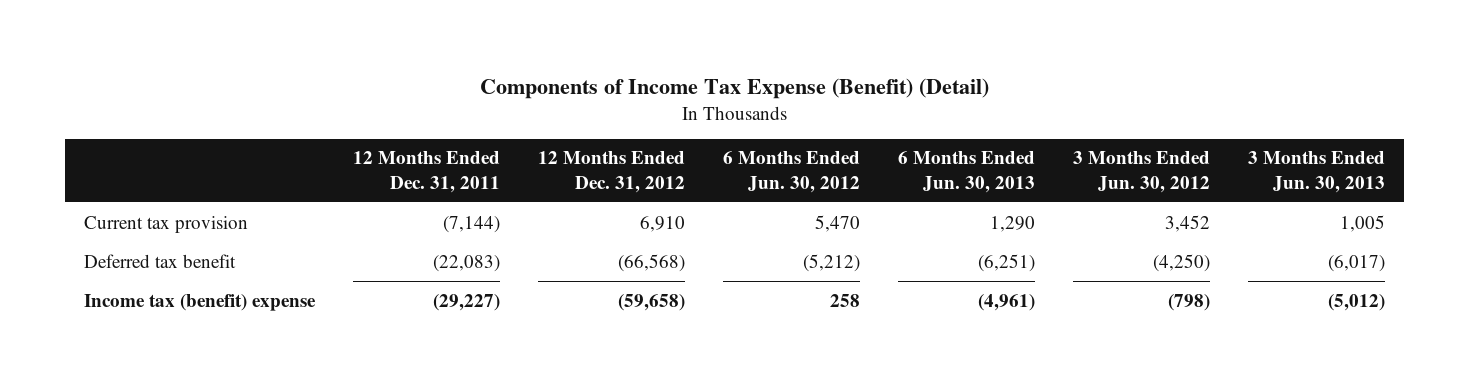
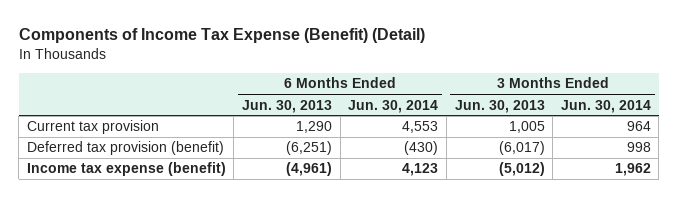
[352,151,500,193] 12 Months Ended Dec. 31, 2011 -> none
[537,151,685,193] 12 Months Ended Dec. 31, 2012 -> none
[723,151,861,193] 6 Months Ended Jun. 30, 2012 -> none
[1073,151,1211,193] 3 Months Ended Jun. 30, 2012 -> none
none -> [348,99,439,113] Jun. 30, 2014
none -> [560,99,651,113] Jun. 30, 2014
[83,253,236,268] Deferred tax benefit -> [26,141,224,156] Deferred tax provision (benefit)
[83,293,316,311] Income tax (benefit) expense -> [26,162,226,177] Income tax expense (benefit)

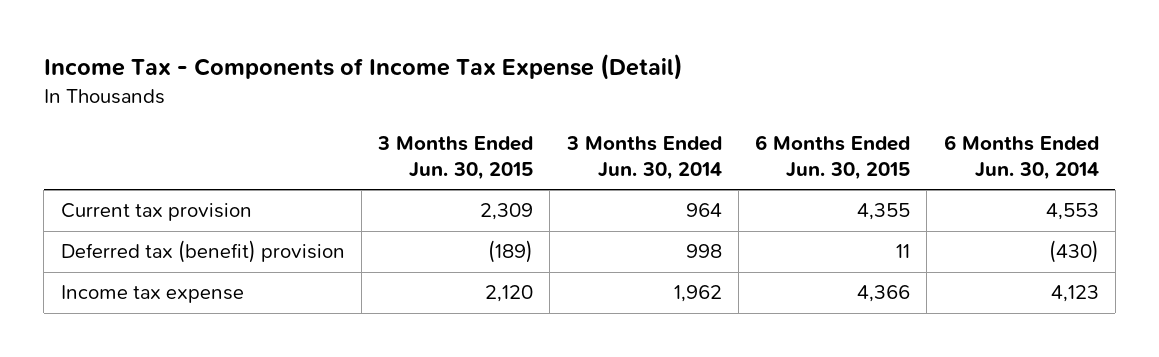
[18,28,425,44] Components of Income Tax Expense (Benefit) (Detail) -> [43,54,683,81] Income Tax - Components of Income Tax Expense (Detail)
[242,99,333,113] Jun. 30, 2013 -> none
[454,99,545,113] Jun. 30, 2013 -> none
none -> [377,136,534,180] 3 Months Ended Jun. 30, 2015
none -> [755,135,911,180] 6 Months Ended Jun. 30, 2015
[26,141,224,156] Deferred tax provision (benefit) -> [60,240,345,264] Deferred tax (benefit) provision
[26,162,226,177] Income tax expense (benefit) -> [60,285,244,304] Income tax expense

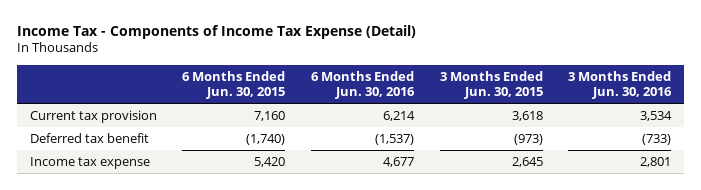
[565,136,722,180] 3 Months Ended Jun. 30, 2014 -> none
[943,135,1099,180] 6 Months Ended Jun. 30, 2014 -> none
none -> [310,70,415,100] 6 Months Ended Jun. 30, 2016
none -> [568,70,673,100] 3 Months Ended Jun. 30, 2016
[480,203,534,221] 2,309 -> [511,111,543,122] 3,618
[857,203,911,221] 4,355 -> [254,111,286,122] 7,160
[60,240,345,264] Deferred tax (benefit) provision -> [29,133,149,144] Deferred tax benefit
[488,240,534,264] (189) -> [513,134,543,146] (973)
[896,244,911,259] 11 -> [246,134,286,146] (1,740)
[485,285,534,303] 2,120 -> [511,157,543,168] 2,645
[857,285,911,303] 4,366 -> [254,157,286,168] 5,420

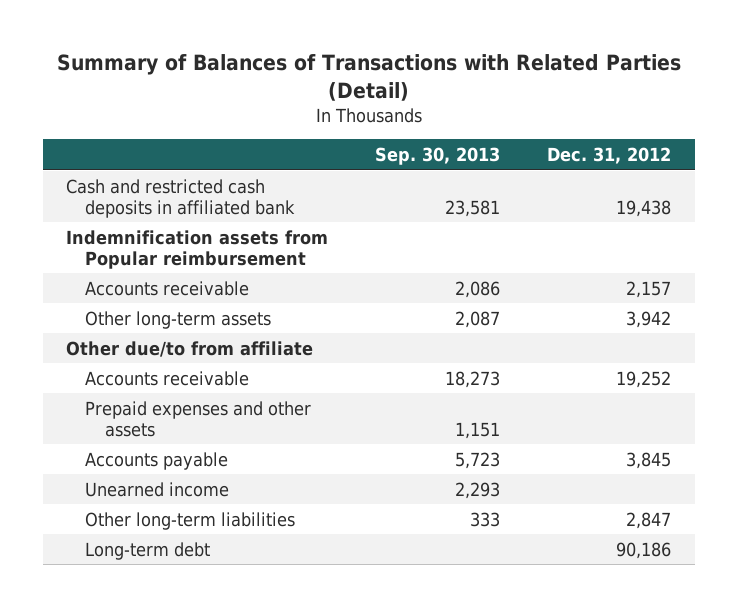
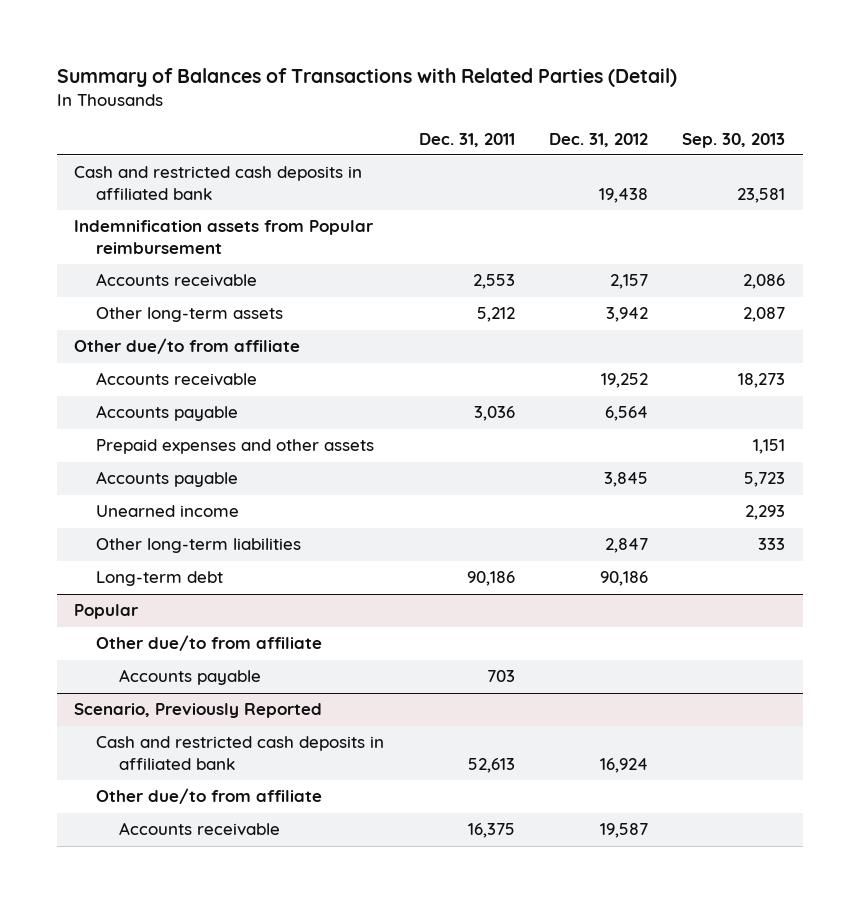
none -> [418,132,515,147] Dec. 31, 2011
none -> [96,405,239,422] Accounts payable
none -> [74,604,140,620] Popular
none -> [96,635,323,652] Other due/to from affiliate
none -> [118,669,261,686] Accounts payable
none -> [74,703,323,719] Scenario, Previously Reported
none -> [96,736,385,770] Cash and restricted cash deposits in affiliated bank
none -> [96,788,323,805] Other due/to from affiliate
none -> [118,822,280,837] Accounts receivable

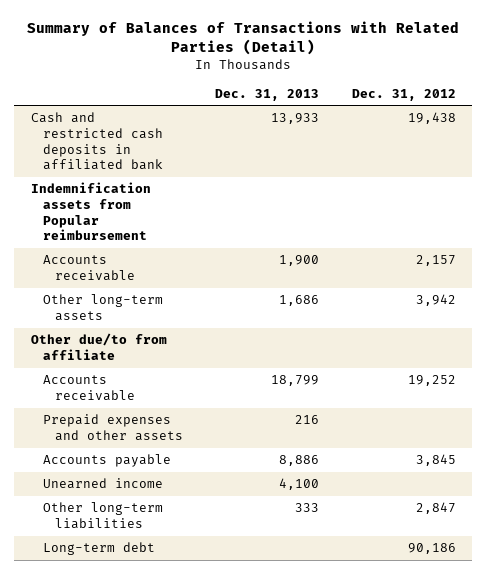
[418,132,515,147] Dec. 31, 2011 -> none
[682,132,786,148] Sep. 30, 2013 -> none
none -> [215,88,320,101] Dec. 31, 2013
[96,405,239,422] Accounts payable -> none
[74,604,140,620] Popular -> none
[96,635,323,652] Other due/to from affiliate -> none
[118,669,261,686] Accounts payable -> none
[74,703,323,719] Scenario, Previously Reported -> none
[96,736,385,770] Cash and restricted cash deposits in affiliated bank -> none
[96,788,323,805] Other due/to from affiliate -> none
[118,822,280,837] Accounts receivable -> none

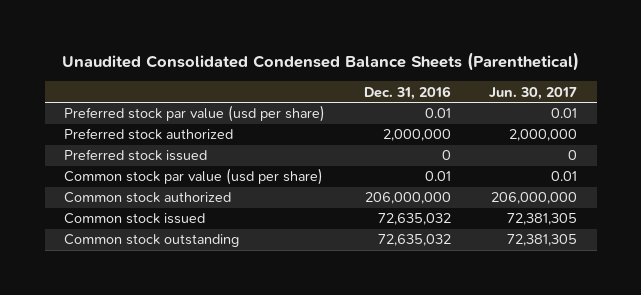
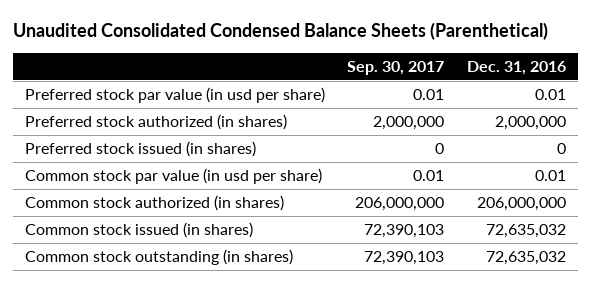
[489,86,578,100] Jun. 30, 2017 -> none
none -> [347,60,445,75] Sep. 30, 2017
[63,105,325,123] Preferred stock par value (usd per share) -> [24,87,325,104] Preferred stock par value (in usd per share)
[63,128,233,141] Preferred stock authorized -> [24,114,287,131] Preferred stock authorized (in shares)
[63,149,207,162] Preferred stock issued -> [24,141,256,158] Preferred stock issued (in shares)
[63,168,323,186] Common stock par value (usd per share) -> [24,168,322,185] Common stock par value (in usd per share)
[63,192,231,204] Common stock authorized -> [24,195,284,212] Common stock authorized (in shares)
[63,213,205,225] Common stock issued -> [24,222,253,239] Common stock issued (in shares)
[63,234,239,248] Common stock outstanding -> [24,249,293,266] Common stock outstanding (in shares)

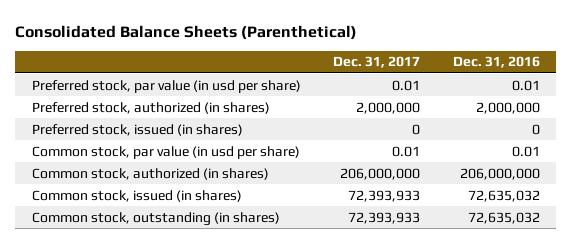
[13,22,549,41] Unaudited Consolidated Condensed Balance Sheets (Parenthetical) -> [15,24,358,40] Consolidated Balance Sheets (Parenthetical)
[347,60,445,75] Sep. 30, 2017 -> none
none -> [333,56,421,69] Dec. 31, 2017
[24,87,325,104] Preferred stock par value (in usd per share) -> [31,79,301,93] Preferred stock, par value (in usd per share)
[24,114,287,131] Preferred stock authorized (in shares) -> [31,101,270,114] Preferred stock, authorized (in shares)
[24,141,256,158] Preferred stock issued (in shares) -> [31,123,243,136] Preferred stock, issued (in shares)
[24,168,322,185] Common stock par value (in usd per share) -> [31,145,300,159] Common stock, par value (in usd per share)
[24,195,284,212] Common stock authorized (in shares) -> [31,167,269,180] Common stock, authorized (in shares)
[24,222,253,239] Common stock issued (in shares) -> [31,189,242,202] Common stock, issued (in shares)
[24,249,293,266] Common stock outstanding (in shares) -> [31,211,280,226] Common stock, outstanding (in shares)

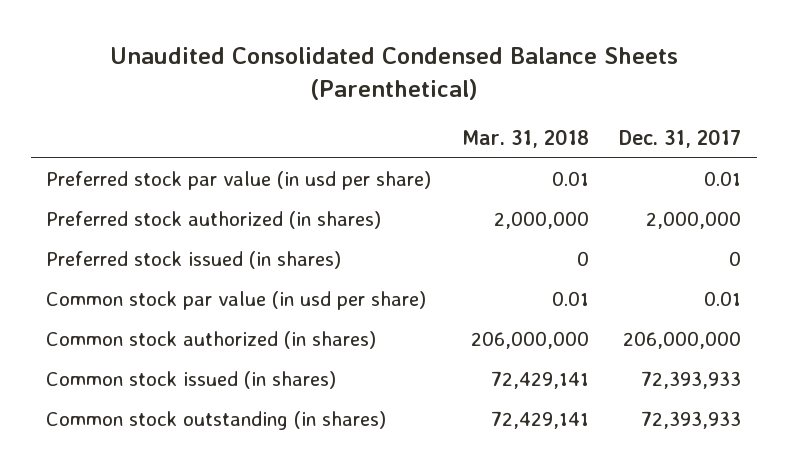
[15,24,358,40] Consolidated Balance Sheets (Parenthetical) -> [109,47,678,100] Unaudited Consolidated Condensed Balance Sheets (Parenthetical)
[453,56,541,69] Dec. 31, 2016 -> none
none -> [461,129,589,149] Mar. 31, 2018
[31,79,301,93] Preferred stock, par value (in usd per share) -> [46,170,432,190] Preferred stock par value (in usd per share)
[31,101,270,114] Preferred stock, authorized (in shares) -> [46,210,382,229] Preferred stock authorized (in shares)
[31,123,243,136] Preferred stock, issued (in shares) -> [46,250,342,269] Preferred stock issued (in shares)
[31,145,300,159] Common stock, par value (in usd per share) -> [46,290,427,310] Common stock par value (in usd per share)
[31,167,269,180] Common stock, authorized (in shares) -> [46,330,377,349] Common stock authorized (in shares)
[31,189,242,202] Common stock, issued (in shares) -> [46,370,337,389] Common stock issued (in shares)
[31,211,280,226] Common stock, outstanding (in shares) -> [46,410,387,430] Common stock outstanding (in shares)

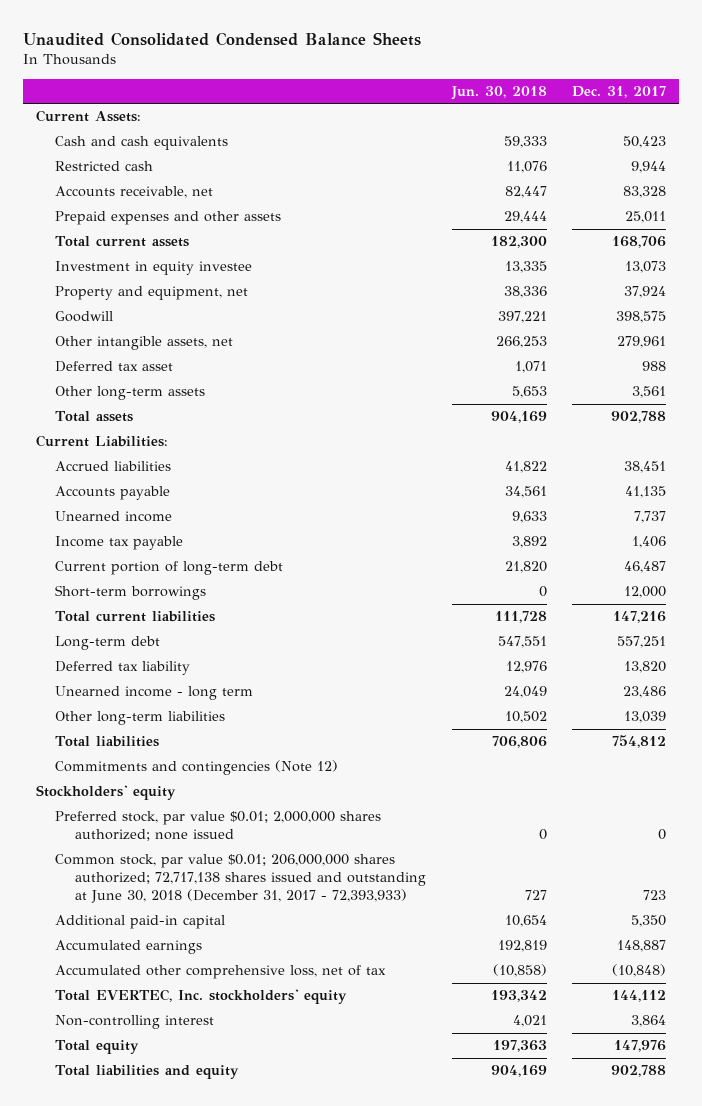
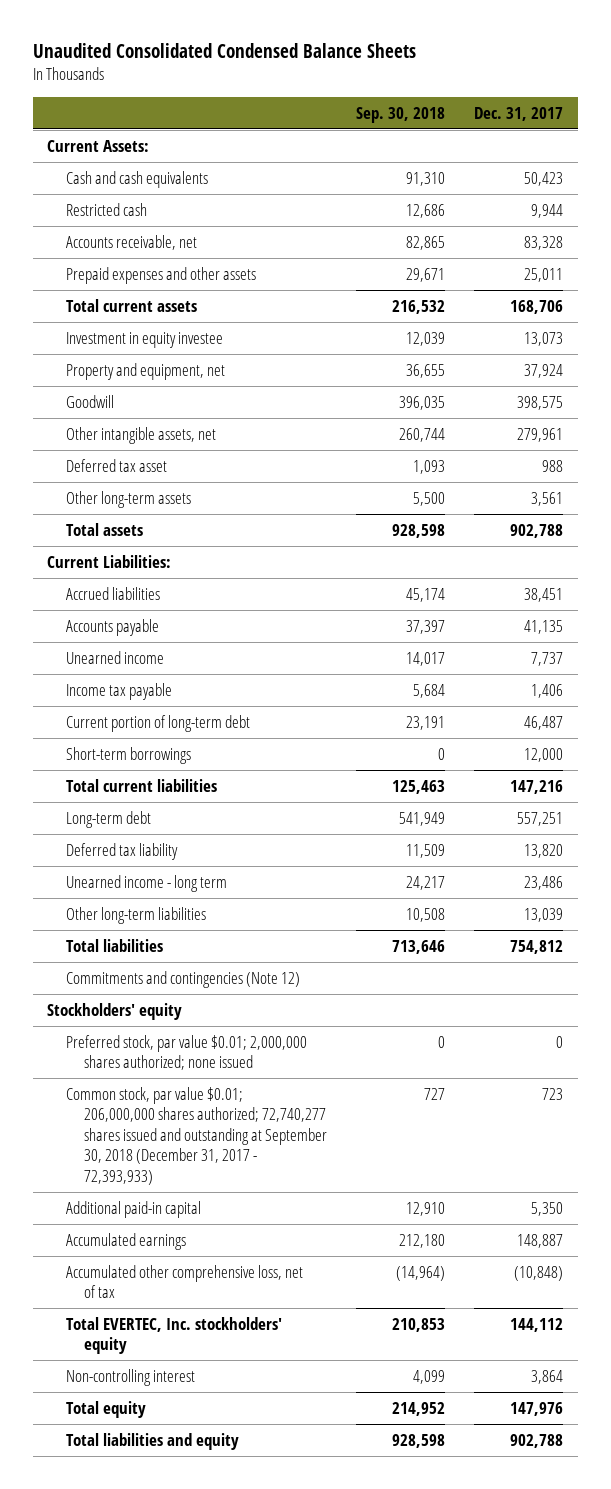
[450,85,547,100] Jun. 30, 2018 -> none
none -> [356,106,446,123] Sep. 30, 2018
[55,854,427,904] Common stock, par value $0.01; 206,000,000 shares authorized; 72,717,138 shares issued and outstanding at June 30, 2018 (December 31, 2017 - 72,393,933) -> [65,1086,328,1186] Common stock, par value $0.01; 206,000,000 shares authorized; 72,740,277 shares issued and outstanding at September 30, 2018 (December 31, 2017 - 72,393,933)

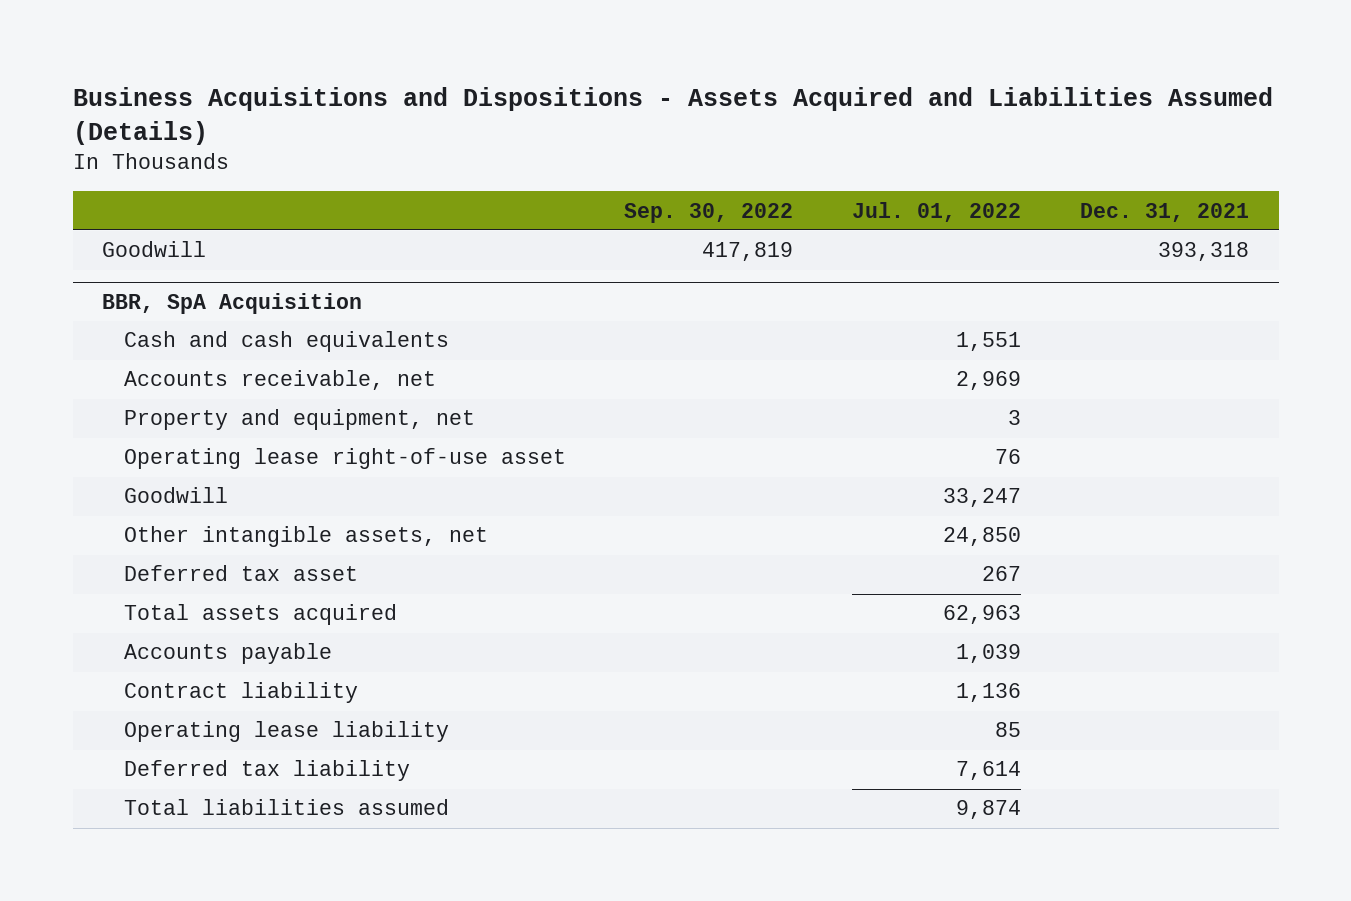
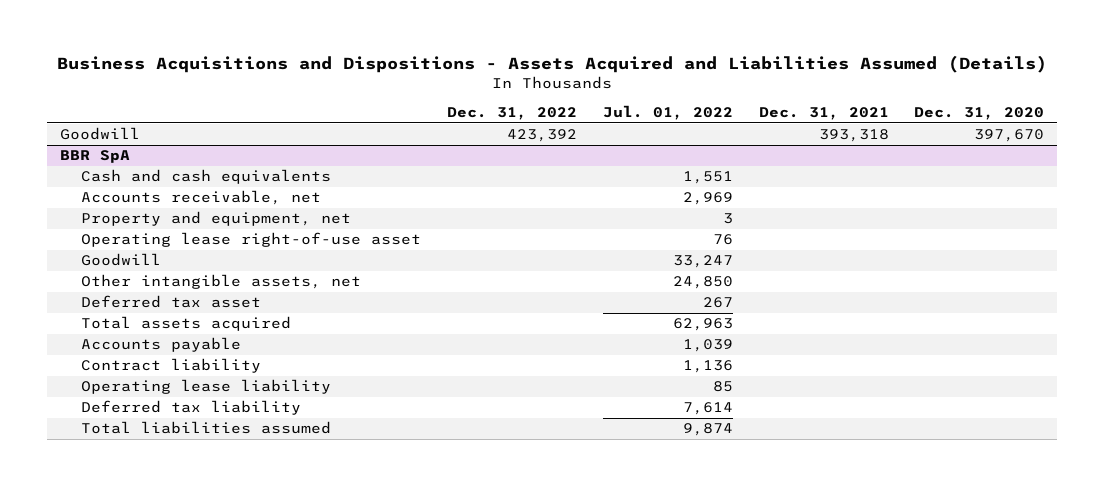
[624,202,794,223] Sep. 30, 2022 -> none
none -> [447,106,578,120] Dec. 31, 2022
none -> [914,106,1045,120] Dec. 31, 2020
[102,293,363,315] BBR, SpA Acquisition -> [60,150,131,164] BBR SpA

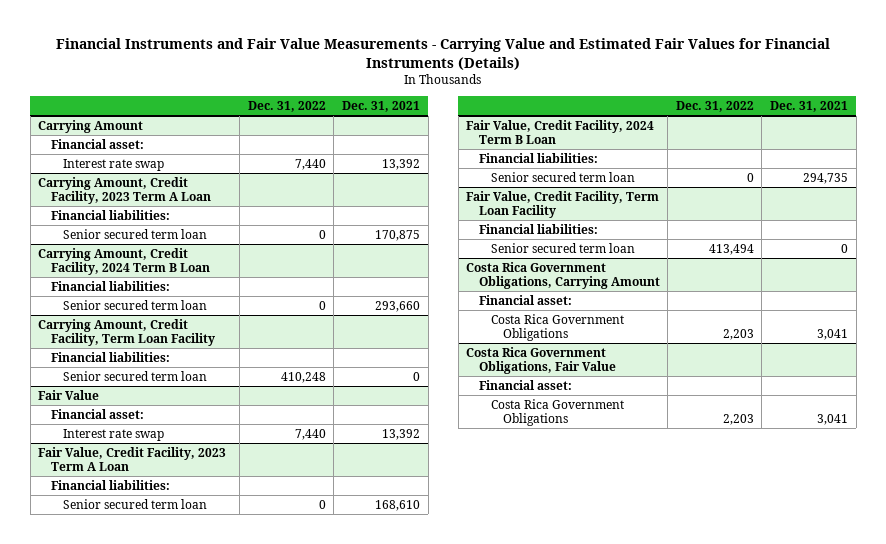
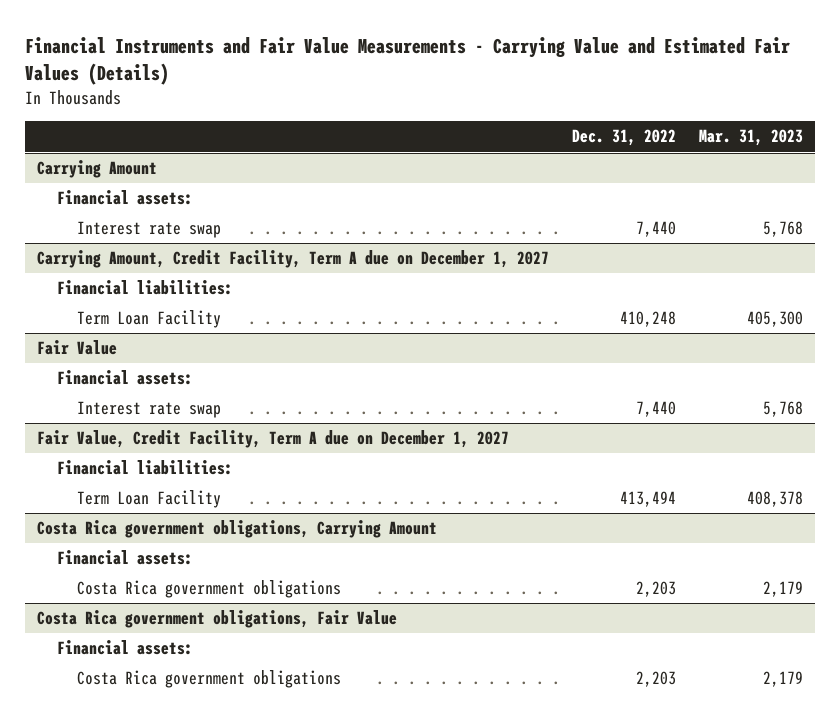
[56,38,831,70] Financial Instruments and Fair Value Measurements - Carrying Value and Estimated Fair Values for Financial Instruments (Details) -> [25,36,791,85] Financial Instruments and Fair Value Measurements - Carrying Value and Estimated Fair Values (Details)
[341,101,420,113] Dec. 31, 2021 -> none
none -> [699,129,804,147] Mar. 31, 2023
[50,138,144,149] Financial asset: -> [56,190,193,206] Financial assets:
[38,176,211,205] Carrying Amount, Credit Facility, 2023 Term A Loan -> none
[50,209,170,220] Financial liabilities: -> none
[63,228,208,239] Senior secured term loan -> none
[38,247,210,276] Carrying Amount, Credit Facility, 2024 Term B Loan -> none
[50,280,170,291] Financial liabilities: -> none
[63,299,208,310] Senior secured term loan -> none
[38,318,215,347] Carrying Amount, Credit Facility, Term Loan Facility -> none
none -> [36,250,549,269] Carrying Amount, Credit Facility, Term A due on December 1, 2027
[63,370,208,381] Senior secured term loan -> [77,310,222,329] Term Loan Facility
[50,408,144,419] Financial asset: -> [56,370,193,386] Financial assets:
[38,446,227,472] Fair Value, Credit Facility, 2023 Term A Loan -> none
[50,479,170,490] Financial liabilities: -> none
[63,498,208,509] Senior secured term loan -> none
[466,119,655,145] Fair Value, Credit Facility, 2024 Term B Loan -> none
[478,152,598,163] Financial liabilities: -> none
[491,171,636,182] Senior secured term loan -> none
[466,190,660,219] Fair Value, Credit Facility, Term Loan Facility -> none
none -> [36,430,509,449] Fair Value, Credit Facility, Term A due on December 1, 2027
[491,242,636,253] Senior secured term loan -> [77,490,222,509] Term Loan Facility
[466,261,660,290] Costa Rica Government Obligations, Carrying Amount -> [36,520,437,539] Costa Rica government obligations, Carrying Amount
[478,294,572,305] Financial asset: -> [56,550,193,566] Financial assets:
[491,313,625,342] Costa Rica Government Obligations -> [77,580,342,599] Costa Rica government obligations
[466,346,616,375] Costa Rica Government Obligations, Fair Value -> [36,610,397,629] Costa Rica government obligations, Fair Value
[478,379,572,390] Financial asset: -> [56,640,193,656] Financial assets:
[491,398,625,427] Costa Rica Government Obligations -> [77,670,342,689] Costa Rica government obligations

